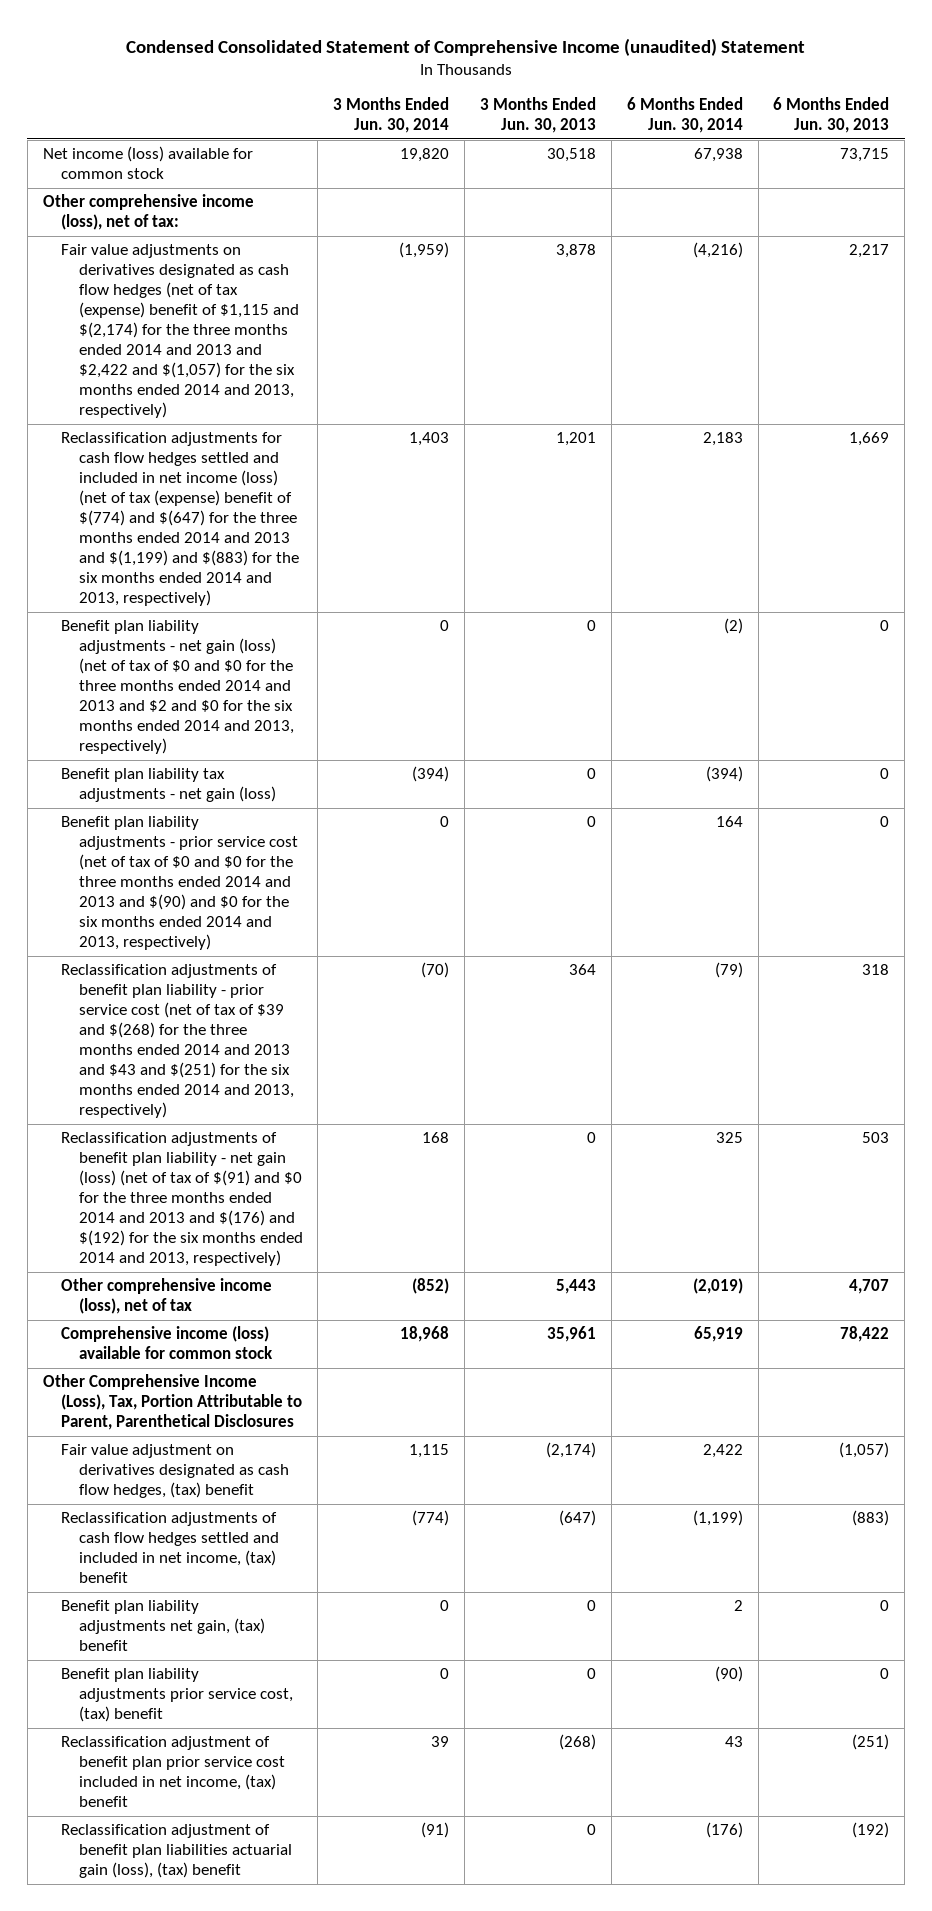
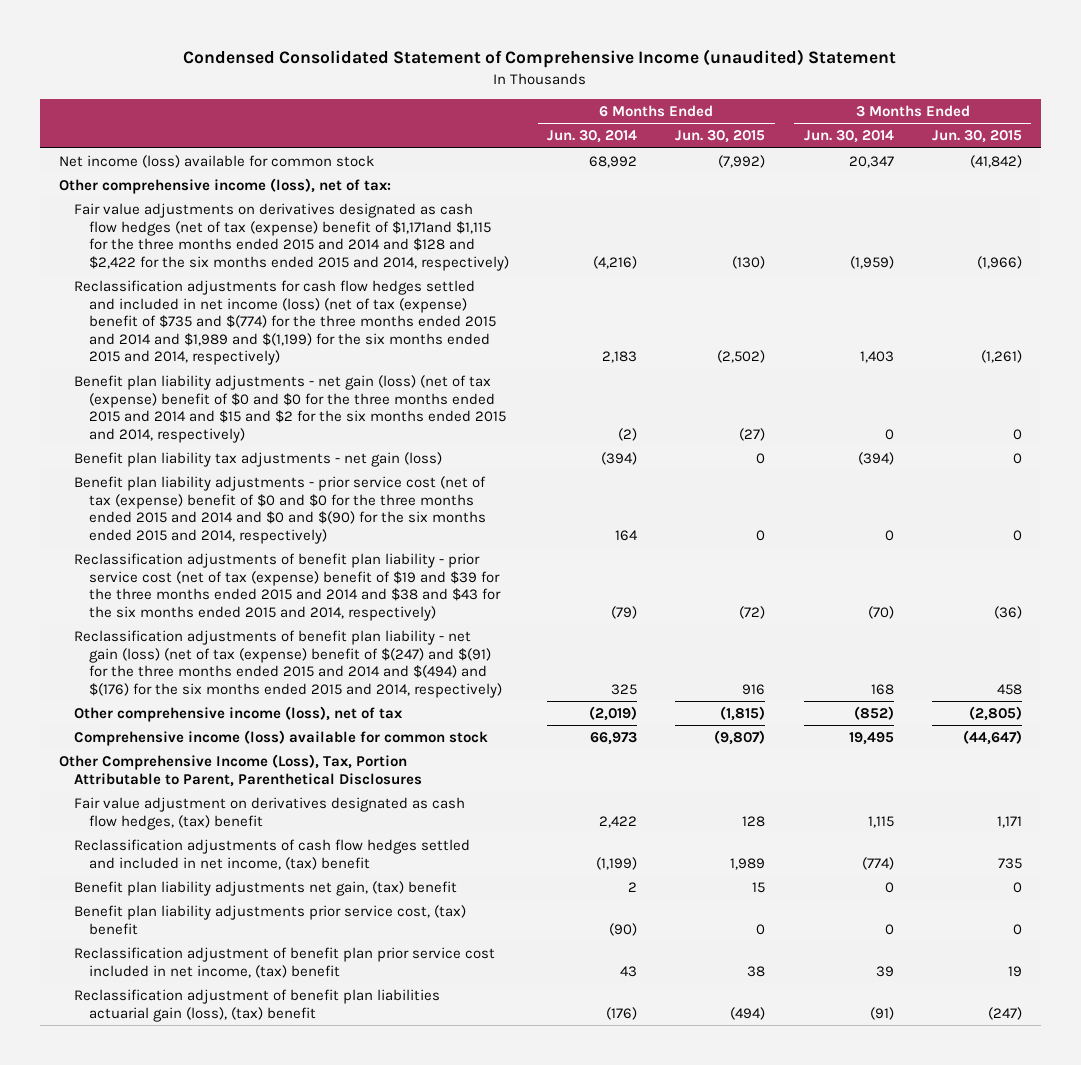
[479,96,596,133] 3 Months Ended Jun. 30, 2013 -> none
[773,96,890,133] 6 Months Ended Jun. 30, 2013 -> none
none -> [675,130,766,144] Jun. 30, 2015
none -> [931,130,1022,144] Jun. 30, 2015
[400,148,450,163] 19,820 -> [848,155,894,168] 20,347
[693,148,743,163] 67,938 -> [589,155,638,168] 68,992
[60,244,299,419] Fair value adjustments on derivatives designated as cash flow hedges (net of tax (expense) benefit of $1,115 and $(2,174) for the three months ended 2014 and 2013 and $2,422 and $(1,057) for the six months ended 2014 and 2013, respectively) -> [73,202,509,271] Fair value adjustments on derivatives designated as cash flow hedges (net of tax (expense) benefit of $1,171and $1,115 for the three months ended 2015 and 2014 and $128 and $2,422 for the six months ended 2015 and 2014, respectively)
[60,432,299,607] Reclassification adjustments for cash flow hedges settled and included in net income (loss) (net of tax (expense) benefit of $(774) and $(647) for the three months ended 2014 and 2013 and $(1,199) and $(883) for the six months ended 2014 and 2013, respectively) -> [73,279,496,366] Reclassification adjustments for cash flow hedges settled and included in net income (loss) (net of tax (expense) benefit of $735 and $(774) for the three months ended 2015 and 2014 and $1,989 and $(1,199) for the six months ended 2015 and 2014, respectively)
[60,620,294,755] Benefit plan liability adjustments - net gain (loss) (net of tax of $0 and $0 for the three months ended 2014 and 2013 and $2 and $0 for the six months ended 2014 and 2013, respectively) -> [73,374,506,443] Benefit plan liability adjustments - net gain (loss) (net of tax (expense) benefit of $0 and $0 for the three months ended 2015 and 2014 and $15 and $2 for the six months ended 2015 and 2014, respectively)
[60,816,298,951] Benefit plan liability adjustments - prior service cost (net of tax of $0 and $0 for the three months ended 2014 and 2013 and $(90) and $0 for the six months ended 2014 and 2013, respectively) -> [73,475,486,544] Benefit plan liability adjustments - prior service cost (net of tax (expense) benefit of $0 and $0 for the three months ended 2015 and 2014 and $0 and $(90) for the six months ended 2015 and 2014, respectively)
[60,964,294,1119] Reclassification adjustments of benefit plan liability - prior service cost (net of tax of $39 and $(268) for the three months ended 2014 and 2013 and $43 and $(251) for the six months ended 2014 and 2013, respectively) -> [73,552,501,621] Reclassification adjustments of benefit plan liability - prior service cost (net of tax (expense) benefit of $19 and $39 for the three months ended 2015 and 2014 and $38 and $43 for the six months ended 2015 and 2014, respectively)
[60,1132,303,1267] Reclassification adjustments of benefit plan liability - net gain (loss) (net of tax of $(91) and $0 for the three months ended 2014 and 2013 and $(176) and $(192) for the six months ended 2014 and 2013, respectively) -> [73,629,502,698] Reclassification adjustments of benefit plan liability - net gain (loss) (net of tax (expense) benefit of $(247) and $(91) for the three months ended 2015 and 2014 and $(494) and $(176) for the six months ended 2015 and 2014, respectively)
[400,1326,450,1343] 18,968 -> [848,731,894,745] 19,495
[693,1326,743,1343] 65,919 -> [590,731,638,745] 66,973

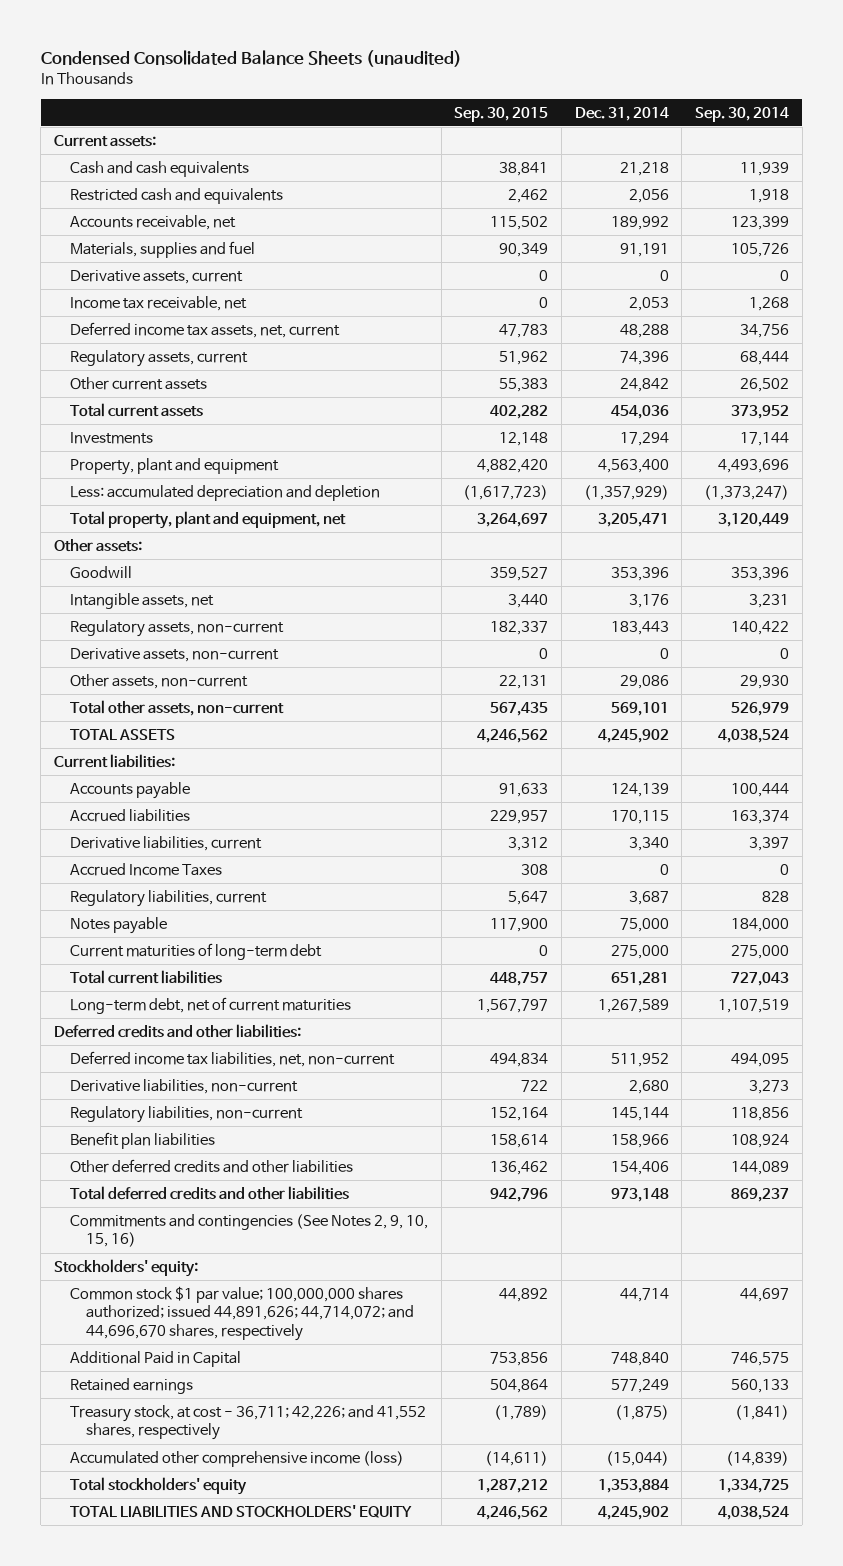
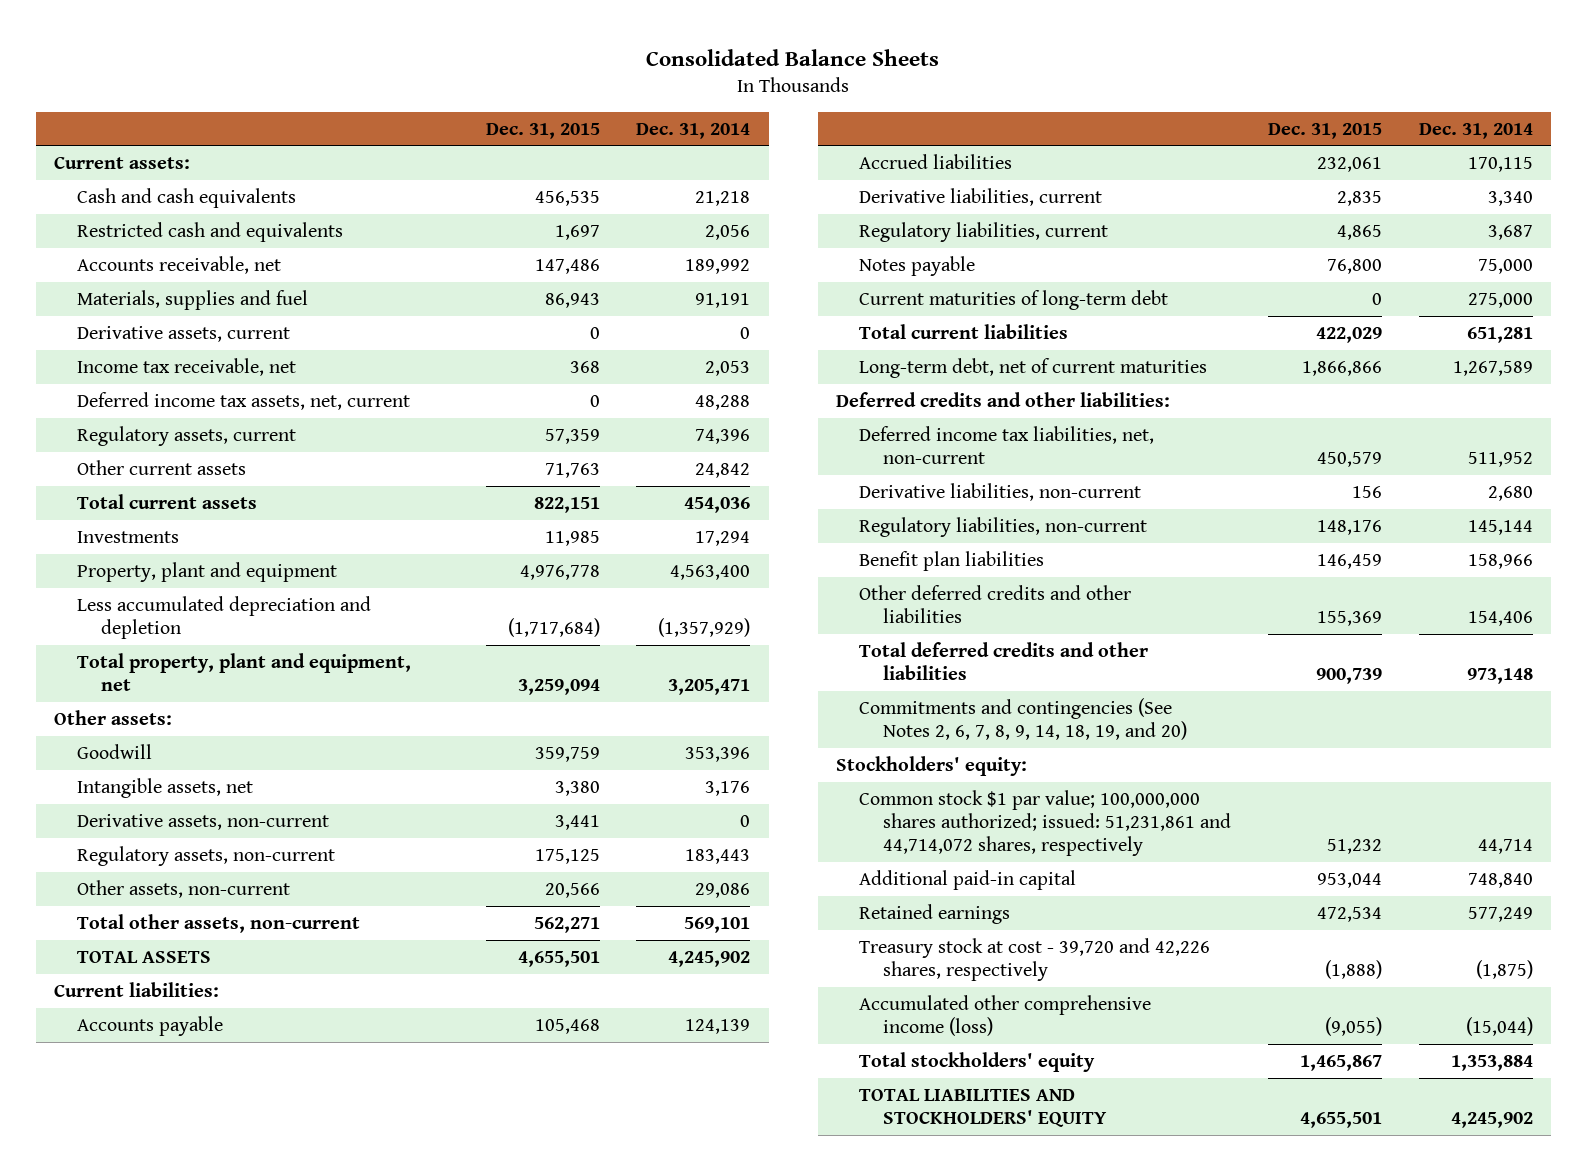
[40,49,462,67] Condensed Consolidated Balance Sheets (unaudited) -> [646,48,940,66] Consolidated Balance Sheets
[454,106,549,122] Sep. 30, 2015 -> none
[695,106,790,122] Sep. 30, 2014 -> none
none -> [485,122,600,139] Dec. 31, 2015
[69,484,380,501] Less: accumulated depreciation and depletion -> [77,595,372,639] Less accumulated depreciation and depletion
[69,619,284,637] Regulatory assets, non-current -> [77,845,336,866] Regulatory assets, non-current
[69,862,222,876] Accrued Income Taxes -> none
[69,1213,428,1248] Commitments and contingencies (See Notes 2, 9, 10, 15, 16) -> [859,697,1187,740] Commitments and contingencies (See Notes 2, 6, 7, 8, 9, 14, 18, 19, and 20)
[69,1285,414,1341] Common stock $1 par value; 100,000,000 shares authorized; issued 44,891,626; 44,714,072; and 44,696,670 shares, respectively -> [859,789,1231,856] Common stock $1 par value; 100,000,000 shares authorized; issued: 51,231,861 and 44,714,072 shares, respectively
[69,1350,241,1367] Additional Paid in Capital -> [859,869,1077,890] Additional paid-in capital
[69,1404,426,1441] Treasury stock, at cost - 36,711; 42,226; and 41,552 shares, respectively -> [859,937,1211,981] Treasury stock at cost - 39,720 and 42,226 shares, respectively

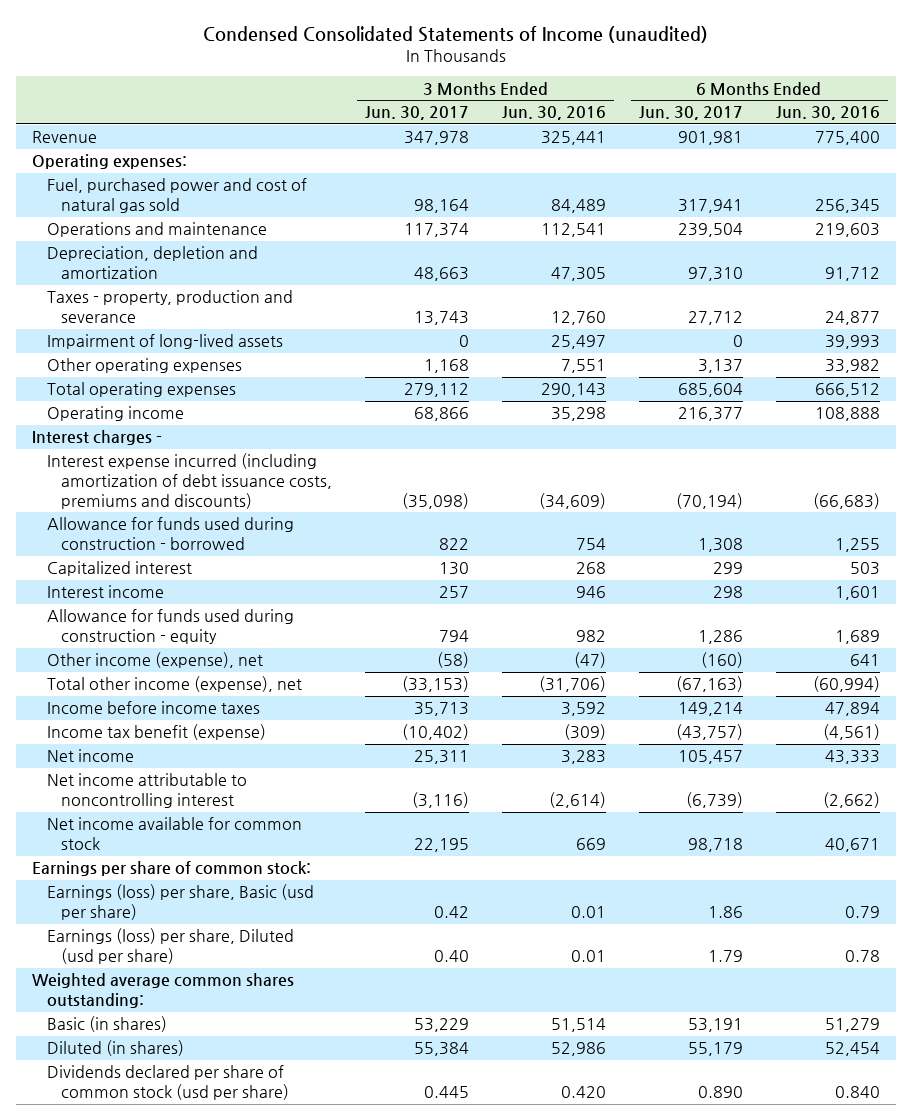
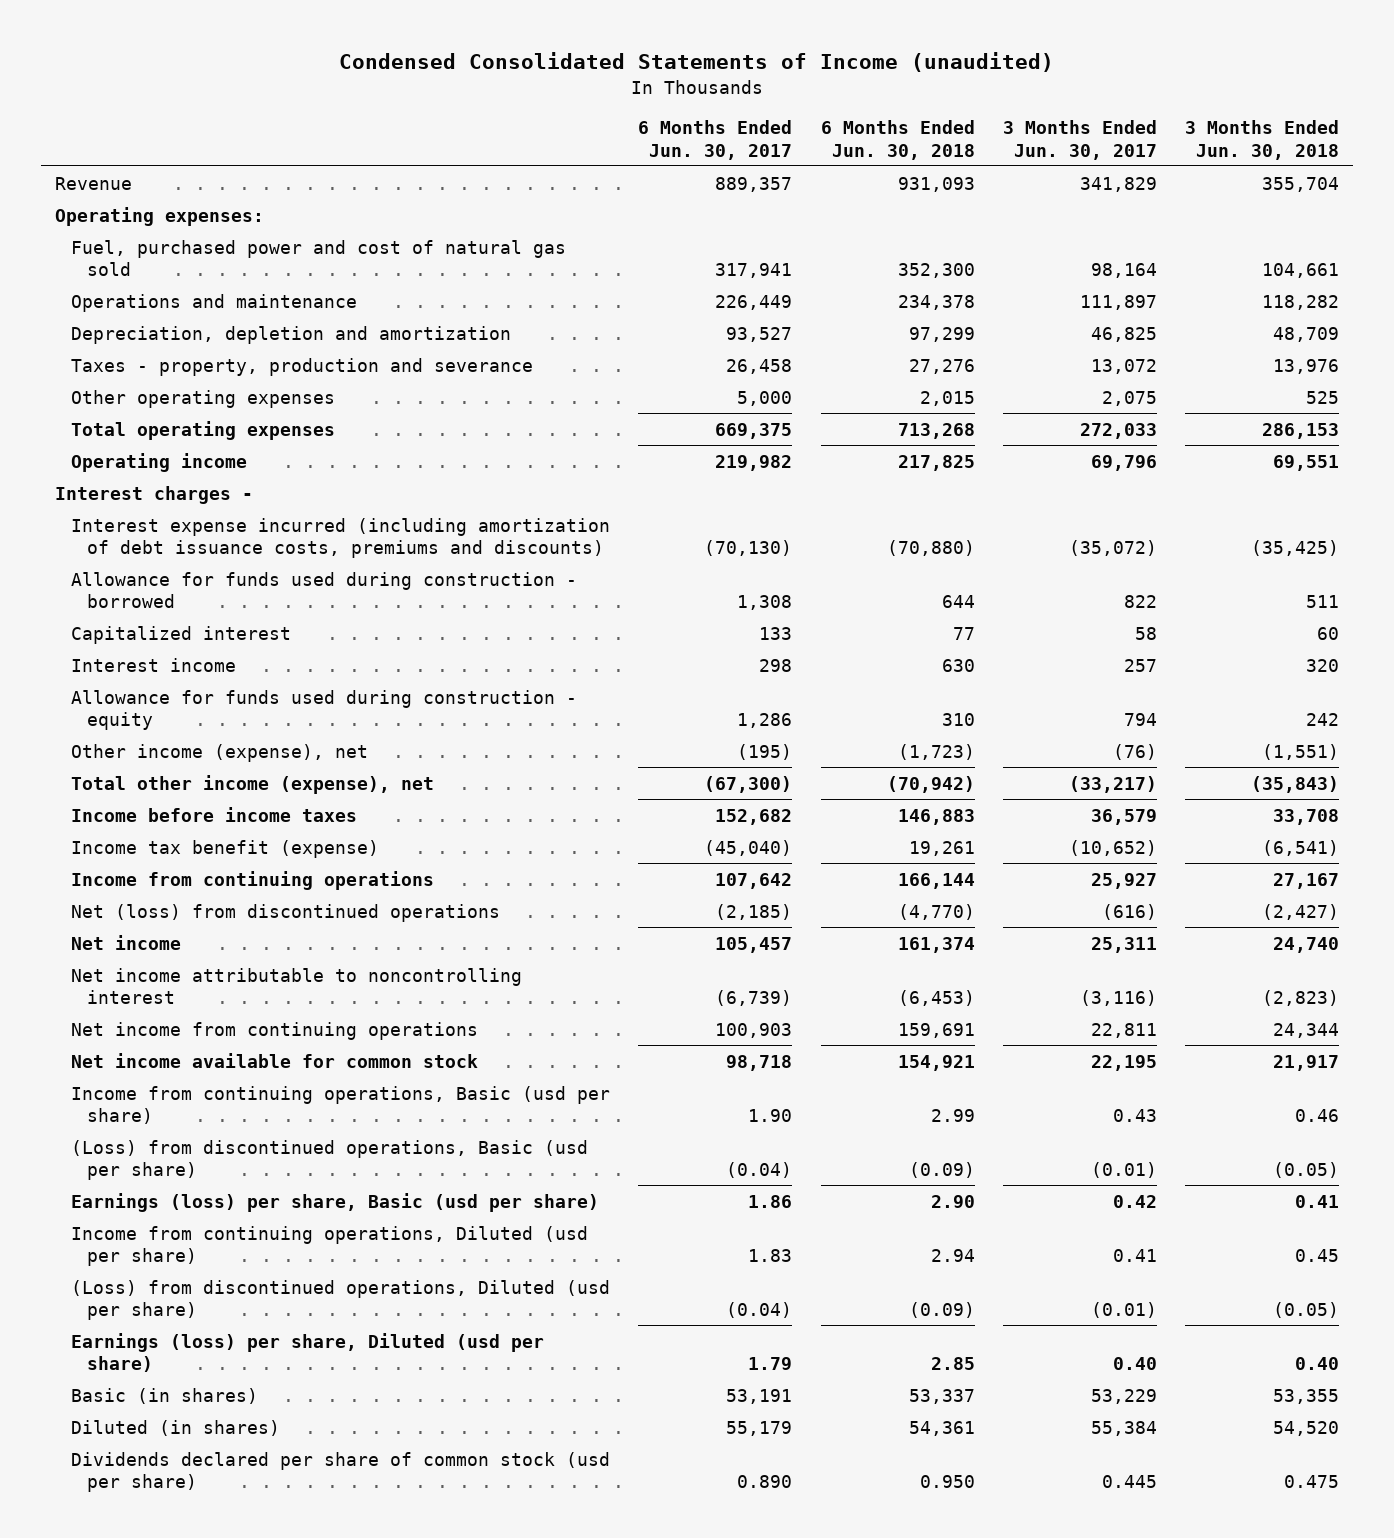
[501,106,606,121] Jun. 30, 2016 -> none
[775,106,880,121] Jun. 30, 2016 -> none
none -> [820,120,975,160] 6 Months Ended Jun. 30, 2018
none -> [1185,120,1340,160] 3 Months Ended Jun. 30, 2018
[404,131,470,146] 347,978 -> [1079,176,1157,192] 341,829
[677,131,743,146] 901,981 -> [715,176,793,192] 889,357
[46,334,283,350] Impairment of long-lived assets -> none
[404,223,470,238] 117,374 -> [1079,294,1157,310] 111,897
[677,223,743,238] 239,504 -> [715,294,793,310] 226,449
[414,267,470,282] 48,663 -> [1090,326,1157,342] 46,825
[687,267,743,282] 97,310 -> [726,326,793,342] 93,527
[414,311,470,326] 13,743 -> [1090,358,1157,374] 13,072
[687,311,743,326] 27,712 -> [726,358,793,374] 26,458
[424,359,470,374] 1,168 -> [1101,390,1157,406] 2,075
[697,359,743,374] 3,137 -> [737,390,793,406] 5,000
[404,383,470,398] 279,112 -> [1079,422,1157,439] 272,033
[677,383,743,398] 685,604 -> [715,422,793,439] 669,375
[414,407,470,422] 68,866 -> [1090,454,1157,471] 69,796
[677,407,743,422] 216,377 -> [715,454,793,471] 219,982
[402,493,470,510] (35,098) -> [1068,539,1157,556] (35,072)
[675,493,743,510] (70,194) -> [704,539,793,556] (70,130)
[439,562,470,576] 130 -> [1134,626,1157,640] 58
[712,562,743,575] 299 -> [759,626,793,640] 133
[437,652,470,669] (58) -> [1112,743,1157,760] (76)
[700,652,743,669] (160) -> [737,743,793,760] (195)
[402,676,470,693] (33,153) -> [1068,775,1157,793] (33,217)
[675,676,743,693] (67,163) -> [704,775,793,793] (67,300)
[414,702,470,717] 35,713 -> [1090,808,1157,825] 36,579
[677,702,743,717] 149,214 -> [715,808,793,825] 152,682
[402,724,470,741] (10,402) -> [1068,839,1157,856] (10,652)
[675,724,743,741] (43,757) -> [704,839,793,856] (45,040)
none -> [71,870,435,890] Income from continuing operations
none -> [71,903,501,922] Net (loss) from discontinued operations
none -> [71,1021,479,1040] Net income from continuing operations
[32,861,312,877] Earnings per share of common stock: -> none
none -> [71,1085,611,1124] Income from continuing operations, Basic (usd per share)
none -> [71,1139,589,1180] (Loss) from discontinued operations, Basic (usd per share)
none -> [71,1225,589,1266] Income from continuing operations, Diluted (usd per share)
none -> [71,1279,611,1320] (Loss) from discontinued operations, Diluted (usd per share)
[32,973,295,1009] Weighted average common shares outstanding: -> none

